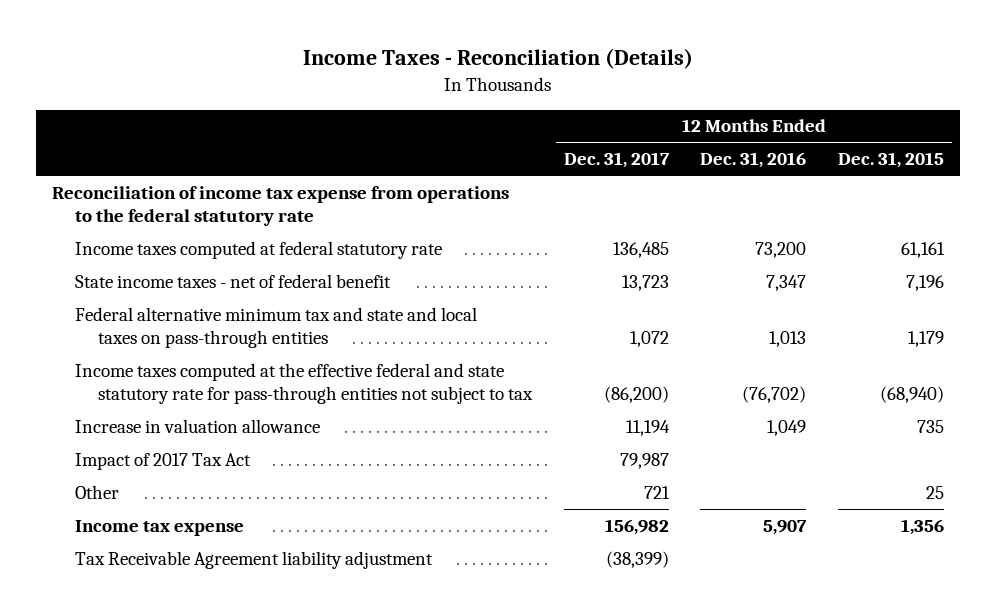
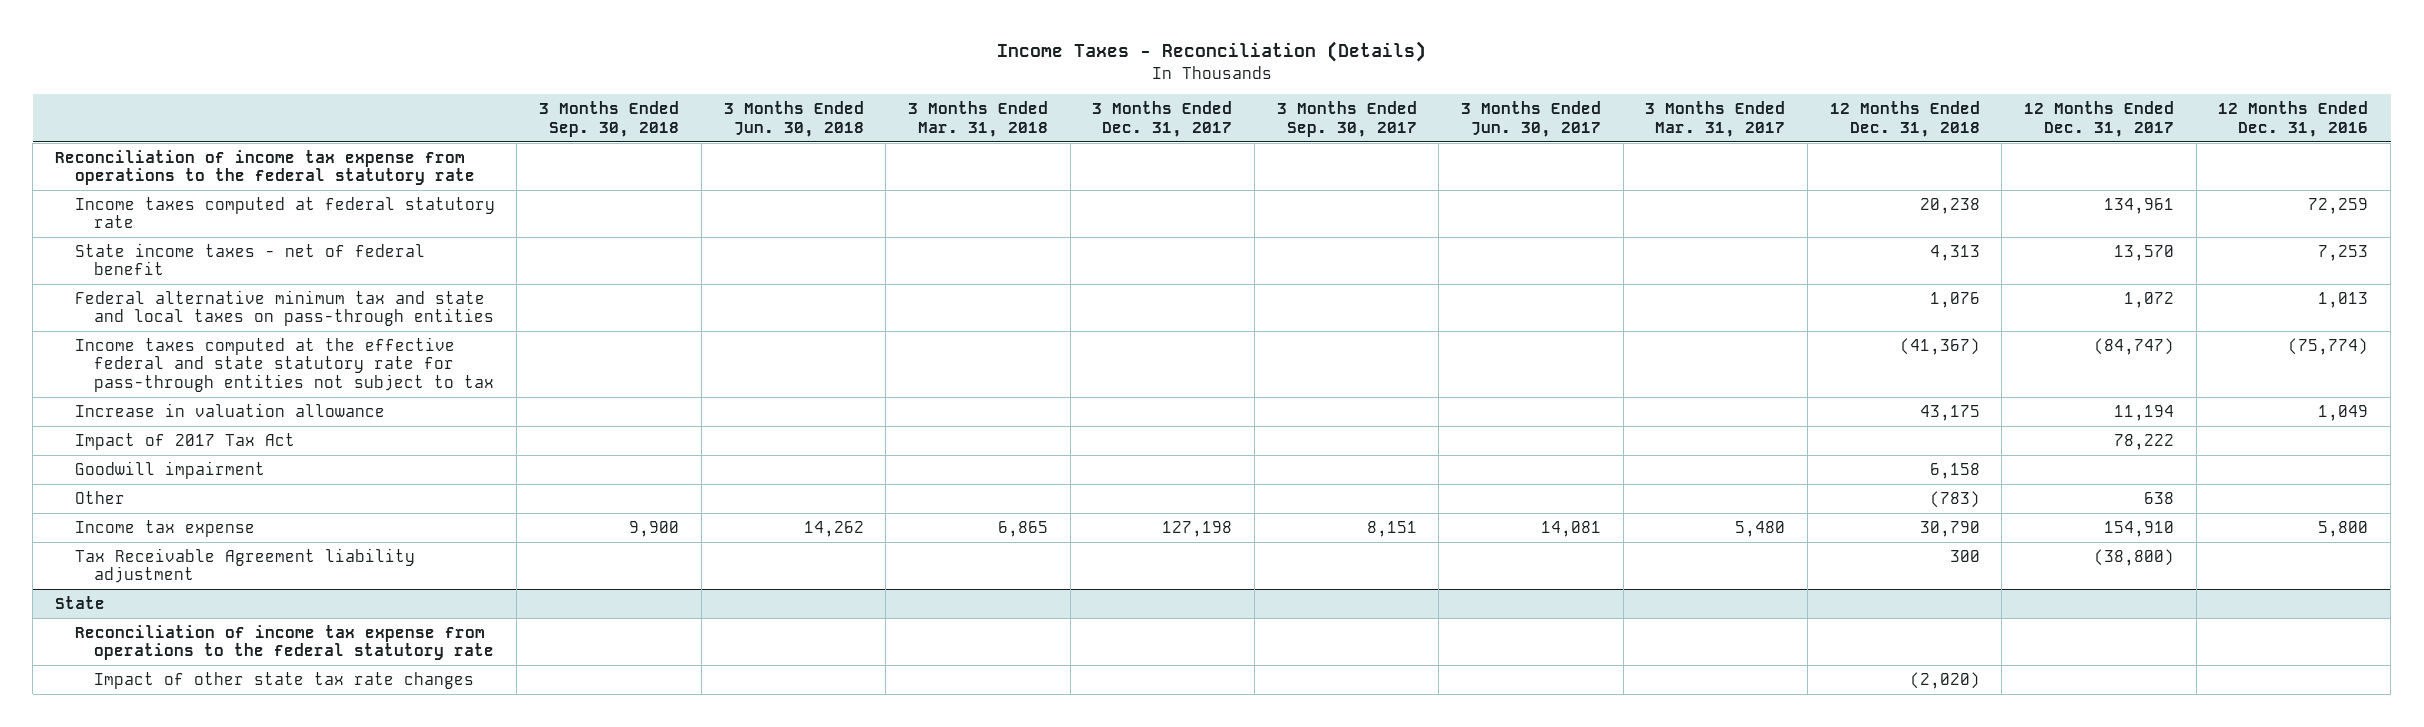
[838,152,945,169] Dec. 31, 2015 -> none
none -> [539,101,680,137] 3 Months Ended Sep. 30, 2018
none -> [723,101,864,137] 3 Months Ended Jun. 30, 2018
none -> [907,101,1048,137] 3 Months Ended Mar. 31, 2018
none -> [1092,101,1233,137] 3 Months Ended Dec. 31, 2017
none -> [1276,101,1417,137] 3 Months Ended Sep. 30, 2017
none -> [1460,101,1601,137] 3 Months Ended Jun. 30, 2017
none -> [1645,101,1786,137] 3 Months Ended Mar. 31, 2017
none -> [1829,101,1980,137] 12 Months Ended Dec. 31, 2018
[612,241,669,258] 136,485 -> [2104,197,2175,214] 134,961
[755,241,807,258] 73,200 -> [2308,197,2369,214] 72,259
[621,274,669,291] 13,723 -> [2114,244,2175,261] 13,570
[766,274,807,291] 7,347 -> [2318,244,2369,261] 7,253
[603,386,669,404] (86,200) -> [2094,337,2175,355] (84,747)
[742,386,807,404] (76,702) -> [2288,337,2369,355] (75,774)
[619,452,669,469] 79,987 -> [2114,433,2175,450] 78,222
none -> [74,460,265,479] Goodwill impairment
[643,485,670,499] 721 -> [2144,491,2175,504] 638
[604,518,669,535] 156,982 -> [2104,520,2175,537] 154,910
[763,519,808,535] 5,907 -> [2318,520,2369,537] 5,800
[605,550,669,568] (38,399) -> [2094,548,2175,566] (38,800)
none -> [55,595,106,609] State
none -> [74,624,495,661] Reconciliation of income tax expense from operations to the federal statutory rate
none -> [94,671,475,689] Impact of other state tax rate changes

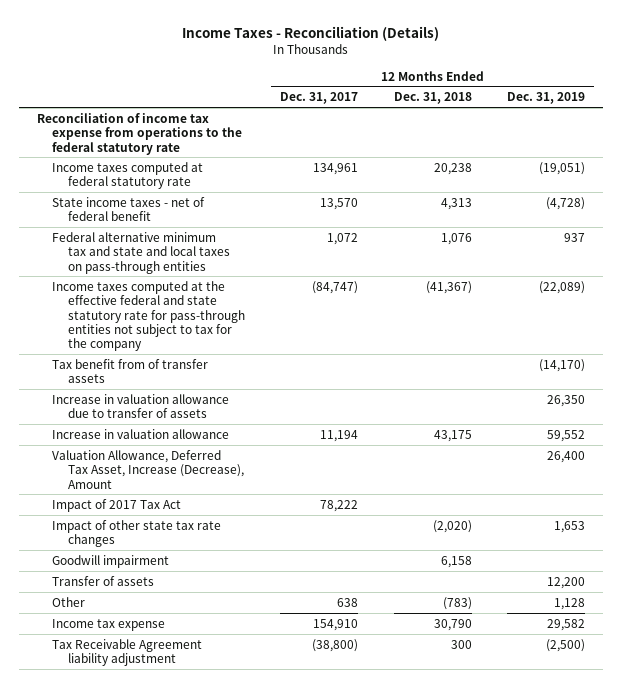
[539,101,680,137] 3 Months Ended Sep. 30, 2018 -> none
[723,101,864,137] 3 Months Ended Jun. 30, 2018 -> none
[907,101,1048,137] 3 Months Ended Mar. 31, 2018 -> none
[1092,101,1233,137] 3 Months Ended Dec. 31, 2017 -> none
[1276,101,1417,137] 3 Months Ended Sep. 30, 2017 -> none
[1460,101,1601,137] 3 Months Ended Jun. 30, 2017 -> none
[1645,101,1786,137] 3 Months Ended Mar. 31, 2017 -> none
[2218,101,2369,137] 12 Months Ended Dec. 31, 2016 -> none
none -> [506,92,585,105] Dec. 31, 2019
[74,336,495,393] Income taxes computed at the effective federal and state statutory rate for pass-through entities not subject to tax -> [52,280,245,352] Income taxes computed at the effective federal and state statutory rate for pass-through entities not subject to tax for the company
none -> [52,358,209,384] Tax benefit from of transfer assets
none -> [52,393,230,419] Increase in valuation allowance due to transfer of assets
none -> [52,449,244,489] Valuation Allowance, Deferred Tax Asset, Increase (Decrease), Amount
none -> [52,519,222,548] Impact of other state tax rate changes
none -> [52,575,155,586] Transfer of assets
[55,595,106,609] State -> none
[74,624,495,661] Reconciliation of income tax expense from operations to the federal statutory rate -> none
[94,671,475,689] Impact of other state tax rate changes -> none

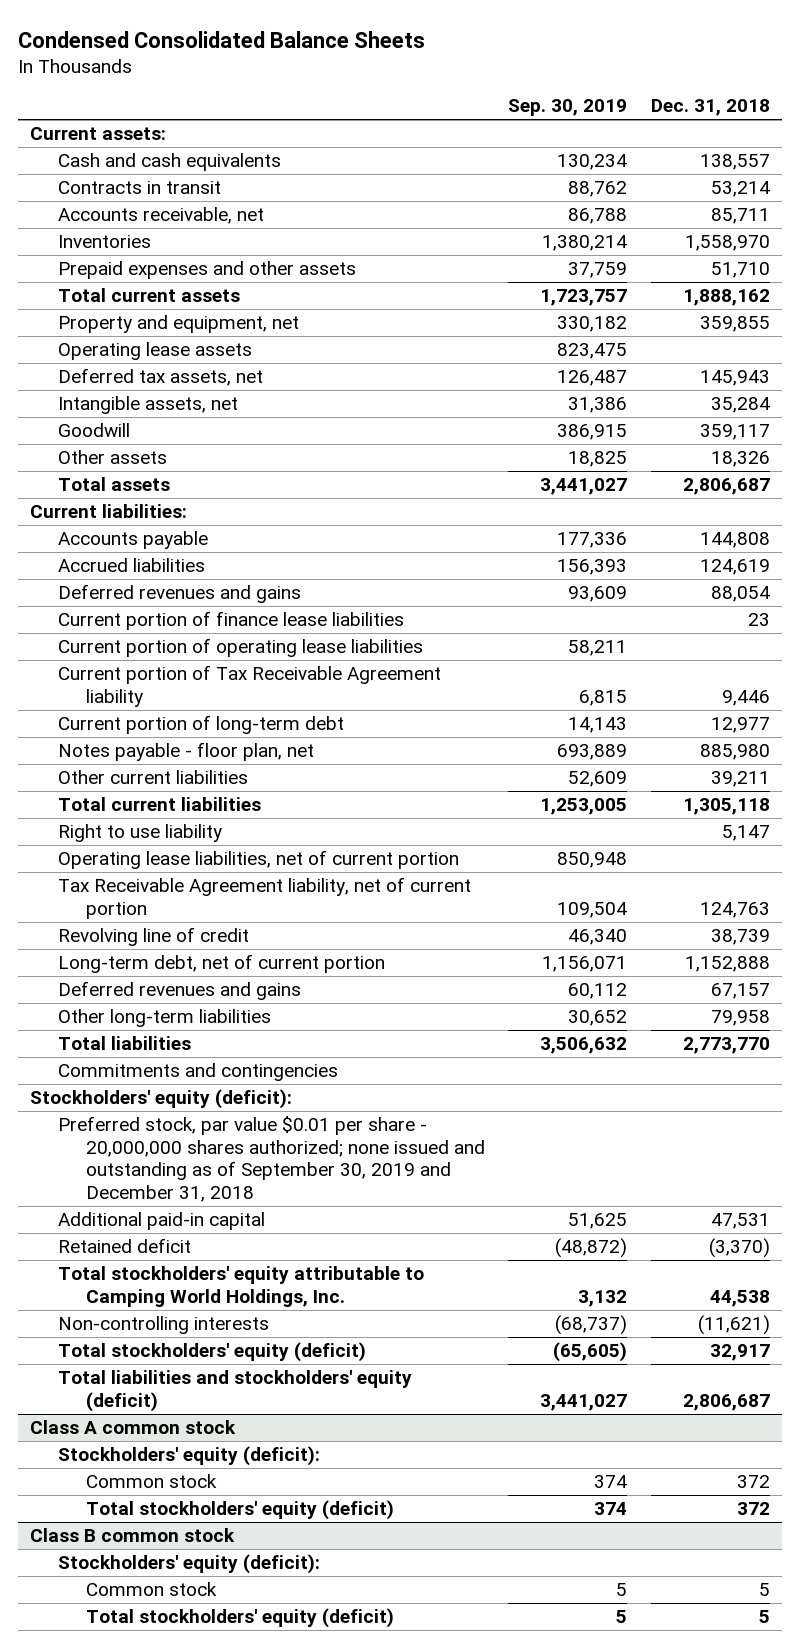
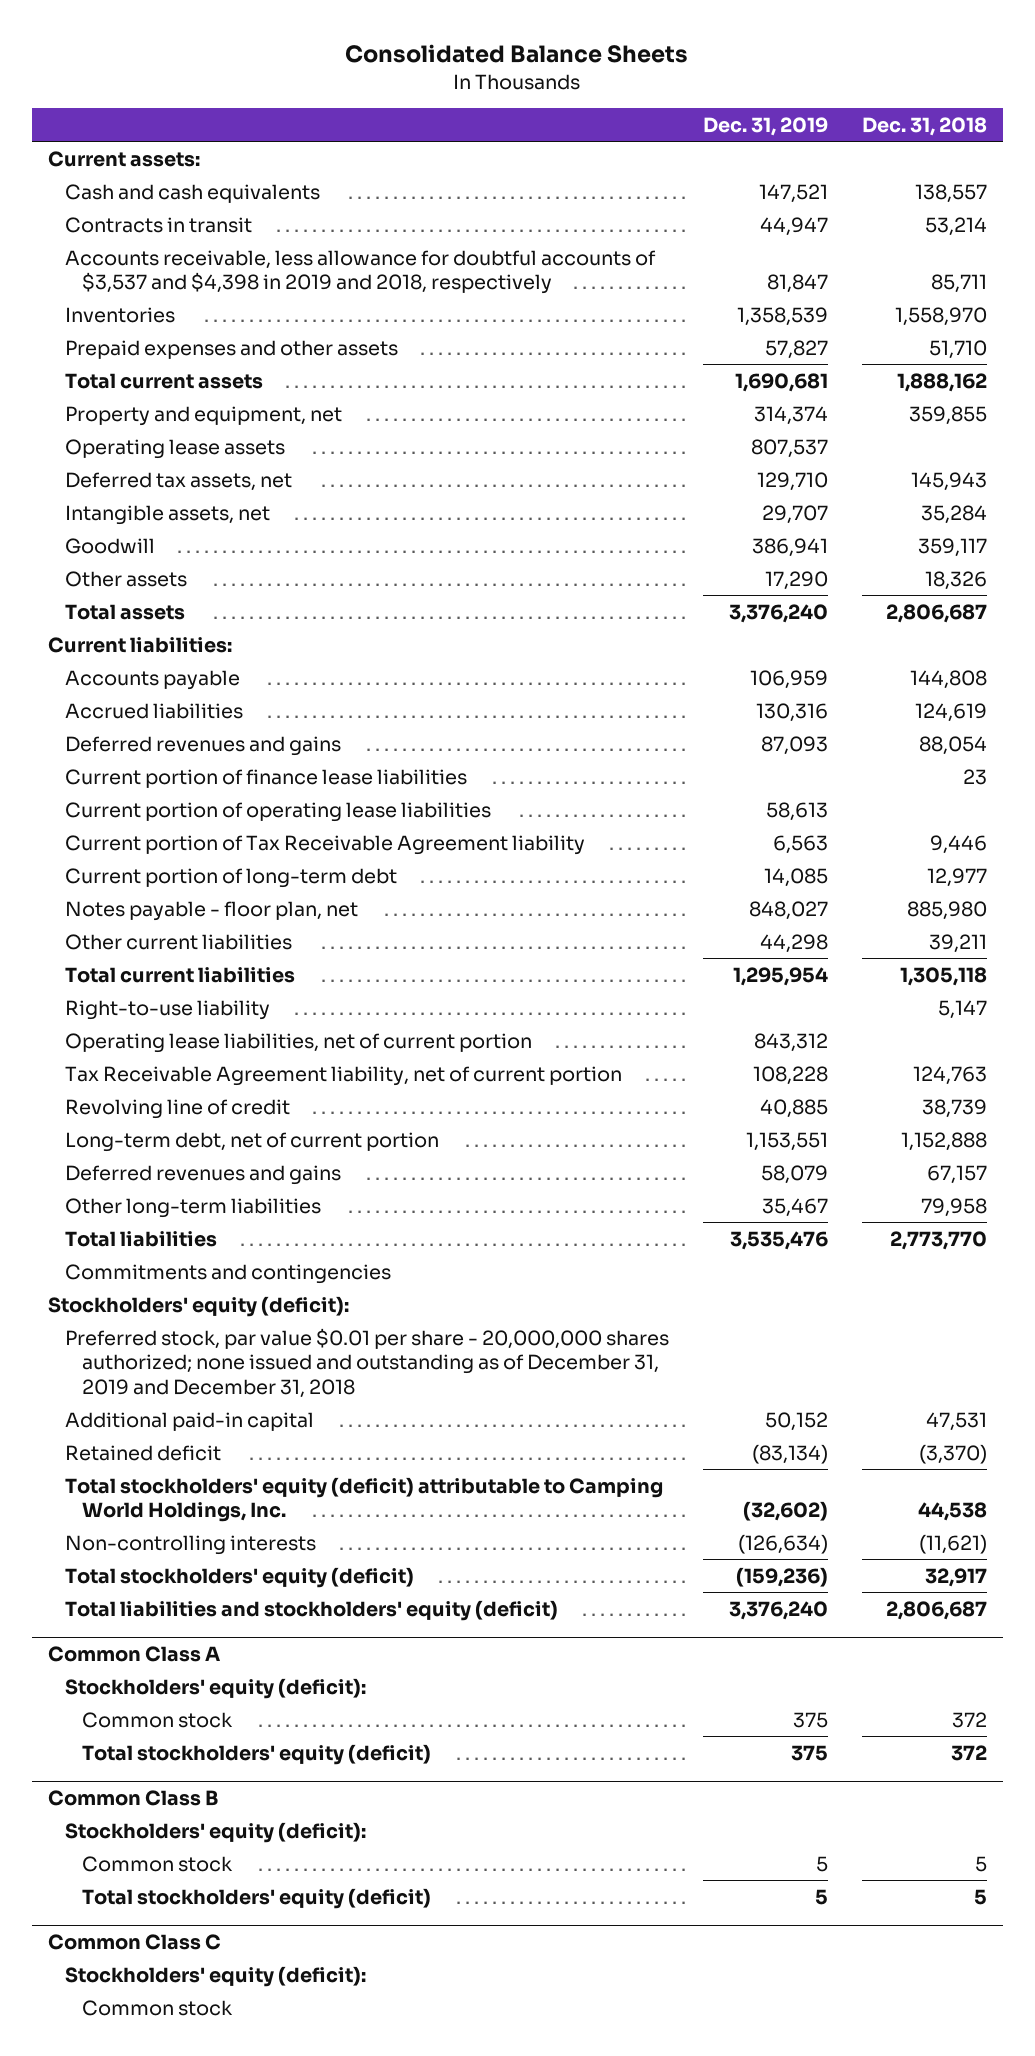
[18,30,426,48] Condensed Consolidated Balance Sheets -> [345,44,689,64] Consolidated Balance Sheets
[508,99,628,117] Sep. 30, 2019 -> none
none -> [702,117,828,137] Dec. 31, 2019
[57,207,264,225] Accounts receivable, net -> [65,249,657,295] Accounts receivable, less allowance for doubtful accounts of $3,537 and $4,398 in 2019 and 2018, respectively
[57,824,222,843] Right to use liability -> [65,999,271,1020] Right-to-use liability
[57,1116,485,1202] Preferred stock, par value $0.01 per share - 20,000,000 shares authorized; none issued and outstanding as of September 30, 2019 and December 31, 2018 -> [65,1327,670,1398] Preferred stock, par value $0.01 per share - 20,000,000 shares authorized; none issued and outstanding as of December 31, 2019 and December 31, 2018
[57,1266,424,1307] Total stockholders' equity attributable to Camping World Holdings, Inc. -> [65,1476,664,1523] Total stockholders' equity (deficit) attributable to Camping World Holdings, Inc.
[29,1420,236,1435] Class A common stock -> [48,1645,221,1662] Common Class A
[29,1528,235,1543] Class B common stock -> [48,1789,220,1806] Common Class B
none -> [48,1933,222,1950] Common Class C
none -> [65,1965,367,1987] Stockholders' equity (deficit):
none -> [81,1999,233,2016] Common stock

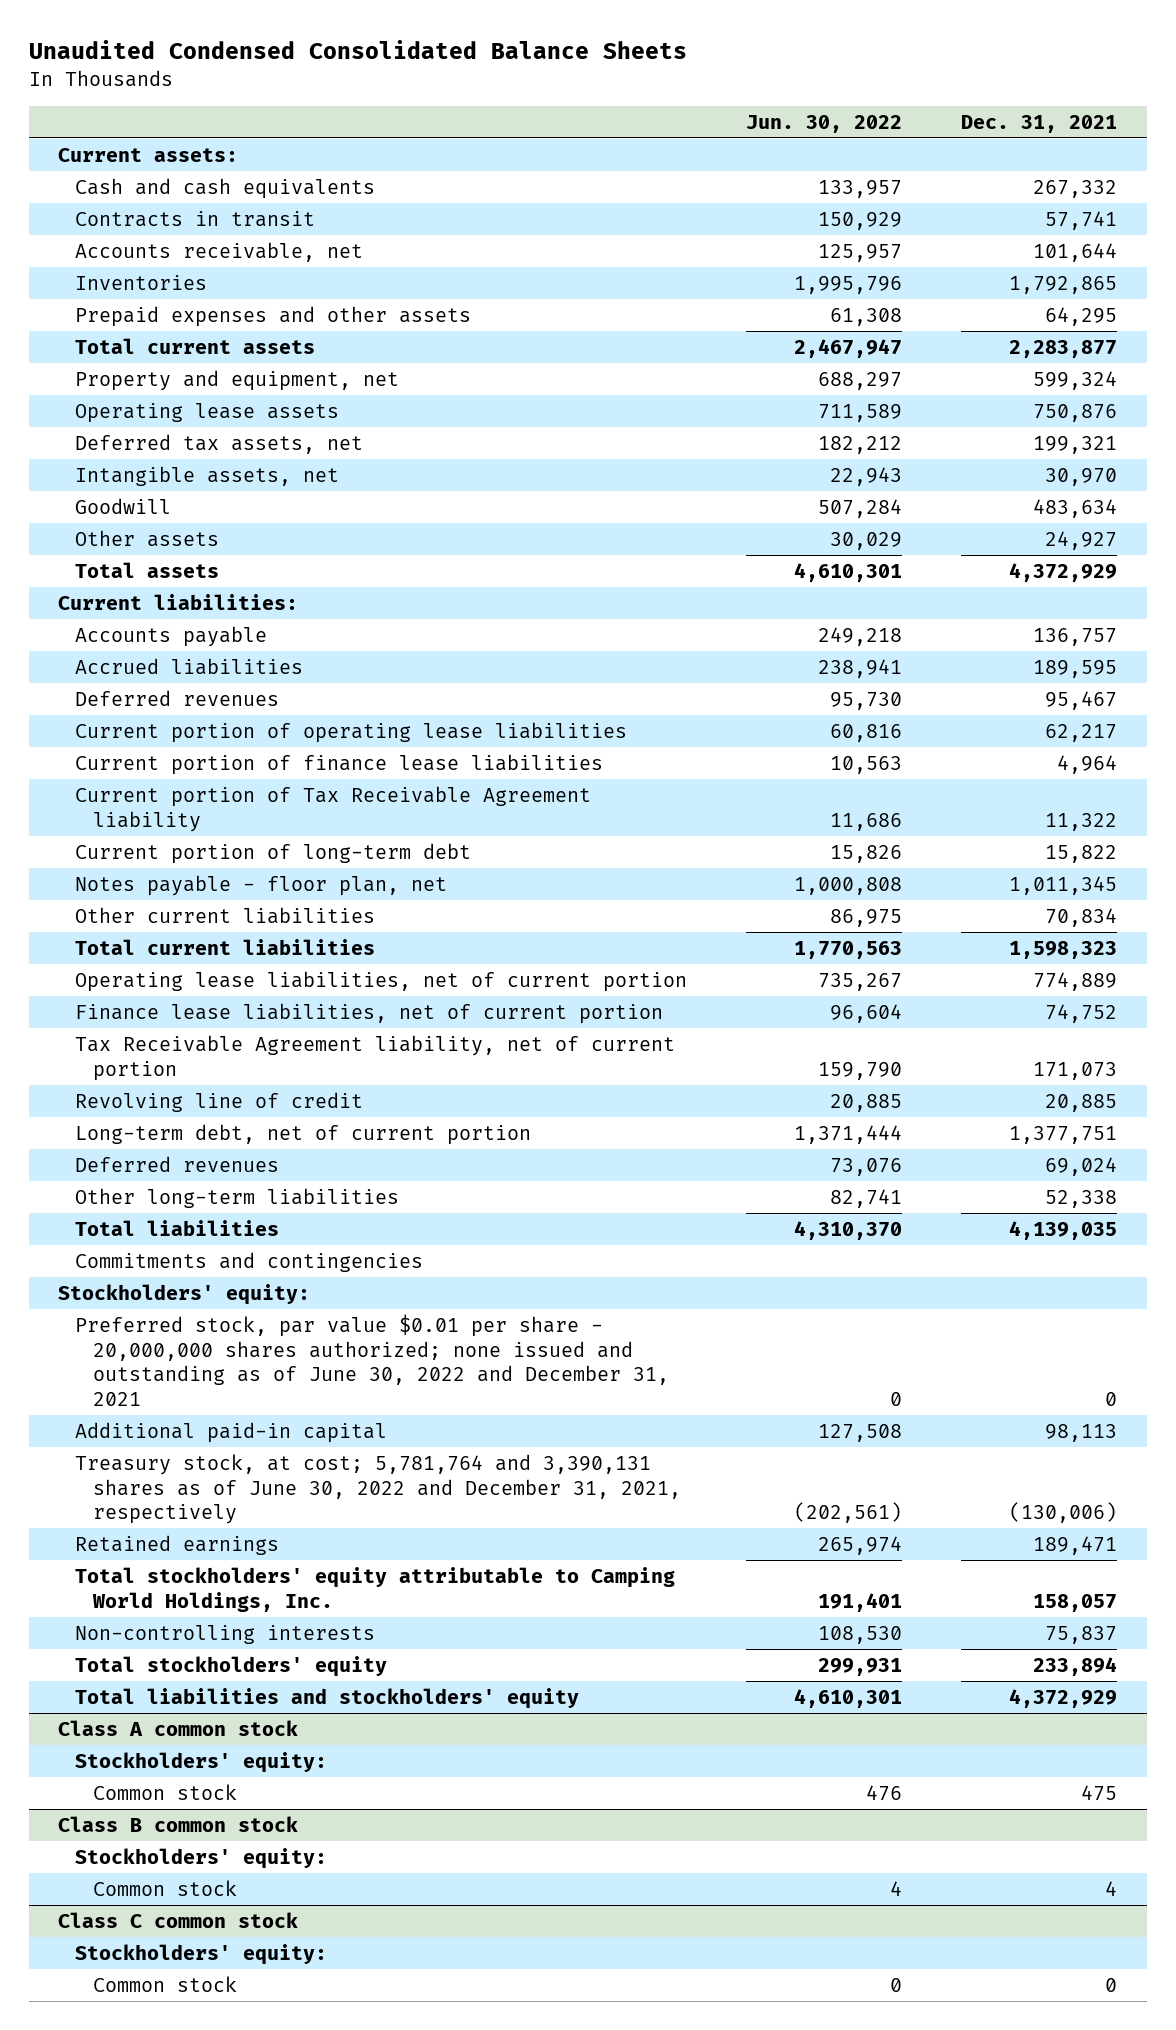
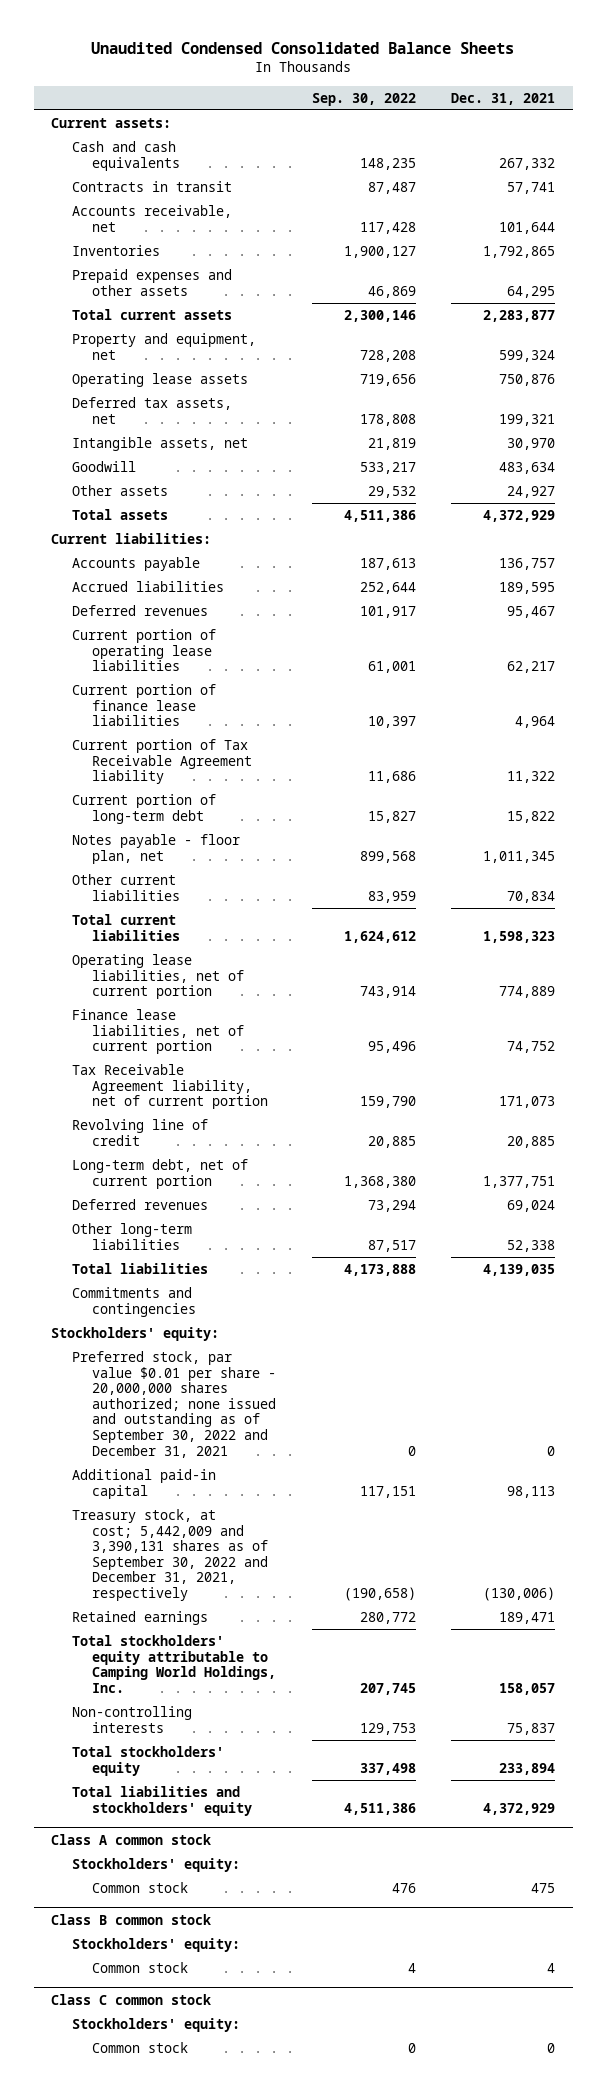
[746,114,903,133] Jun. 30, 2022 -> none
none -> [311,92,416,106] Sep. 30, 2022
[75,1313,669,1406] Preferred stock, par value $0.01 per share - 20,000,000 shares authorized; none issued and outstanding as of June 30, 2022 and December 31, 2021 -> [71,1350,276,1458] Preferred stock, par value $0.01 per share - 20,000,000 shares authorized; none issued and outstanding as of September 30, 2022 and December 31, 2021
[75,1453,681,1525] Treasury stock, at cost; 5,781,764 and 3,390,131 shares as of June 30, 2022 and December 31, 2021, respectively -> [71,1508,268,1602] Treasury stock, at cost; 5,442,009 and 3,390,131 shares as of September 30, 2022 and December 31, 2021, respectively

